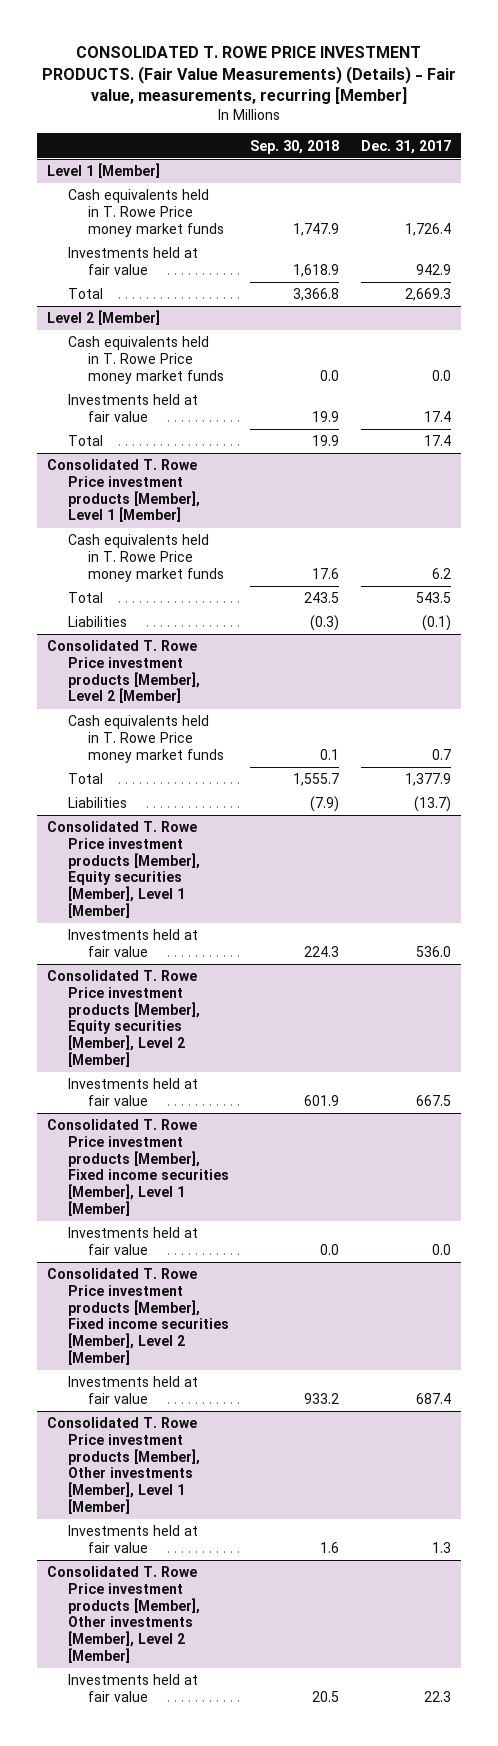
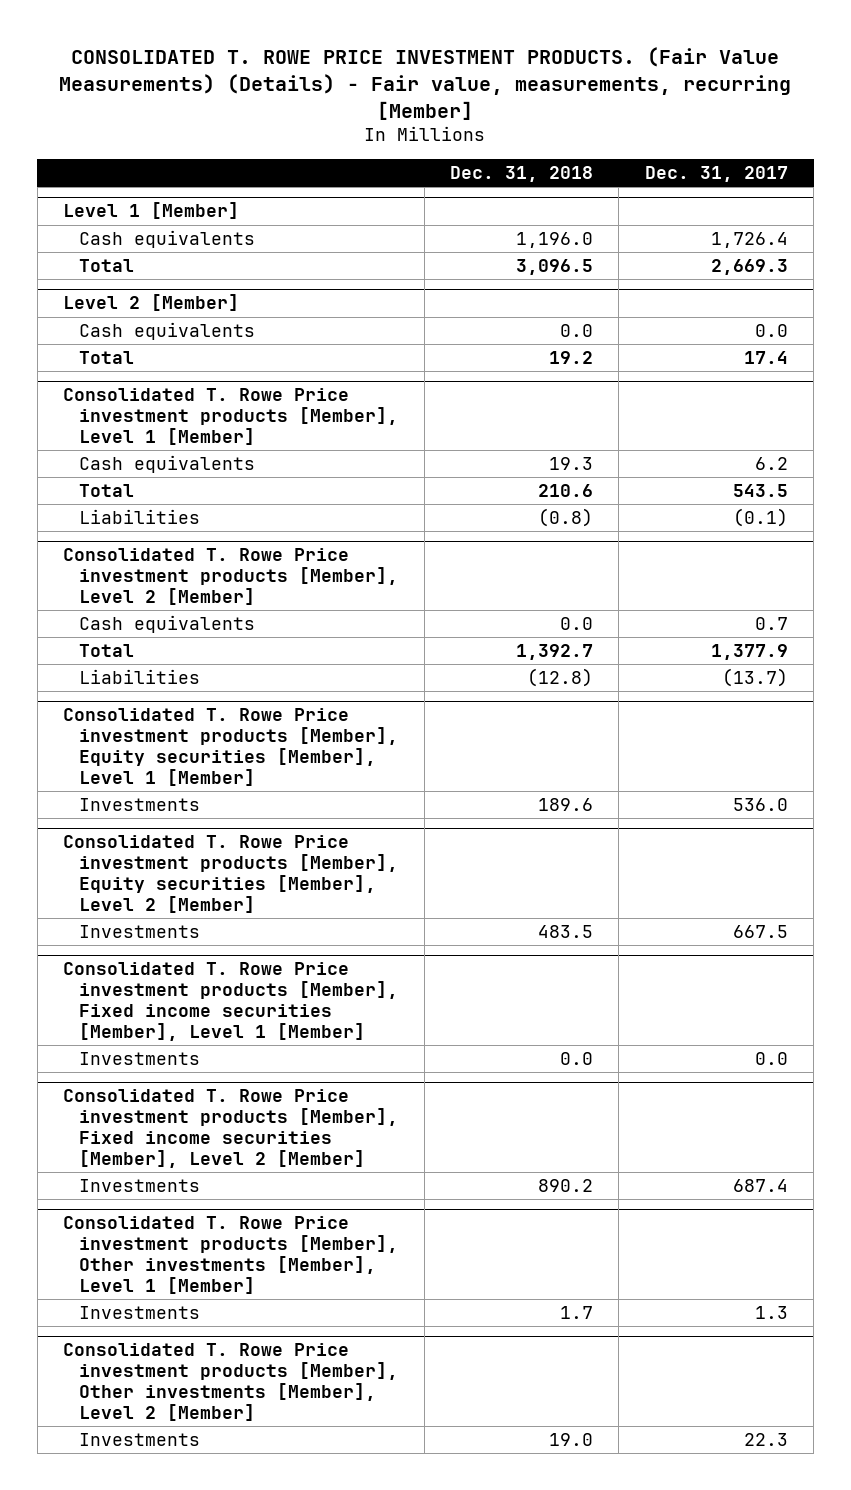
[250,139,340,154] Sep. 30, 2018 -> none
none -> [450,165,594,182] Dec. 31, 2018
[67,247,198,275] Investments held at fair value -> none
[67,189,225,237] Cash equivalents held in T. Rowe Price money market funds -> [79,230,256,249] Cash equivalents
[67,394,198,422] Investments held at fair value -> none
[67,336,225,384] Cash equivalents held in T. Rowe Price money market funds -> [79,322,256,341] Cash equivalents
[67,534,225,582] Cash equivalents held in T. Rowe Price money market funds -> [79,455,256,474] Cash equivalents
[67,715,225,763] Cash equivalents held in T. Rowe Price money market funds -> [79,615,256,634] Cash equivalents
[67,929,198,957] Investments held at fair value -> [79,798,201,812] Investments
[67,1078,198,1106] Investments held at fair value -> [79,925,201,939] Investments
[67,1227,198,1255] Investments held at fair value -> none
none -> [79,1052,201,1066] Investments
[67,1376,198,1404] Investments held at fair value -> [79,1179,201,1193] Investments
[67,1525,198,1553] Investments held at fair value -> none
none -> [79,1306,201,1320] Investments
[67,1674,198,1702] Investments held at fair value -> [79,1433,201,1447] Investments

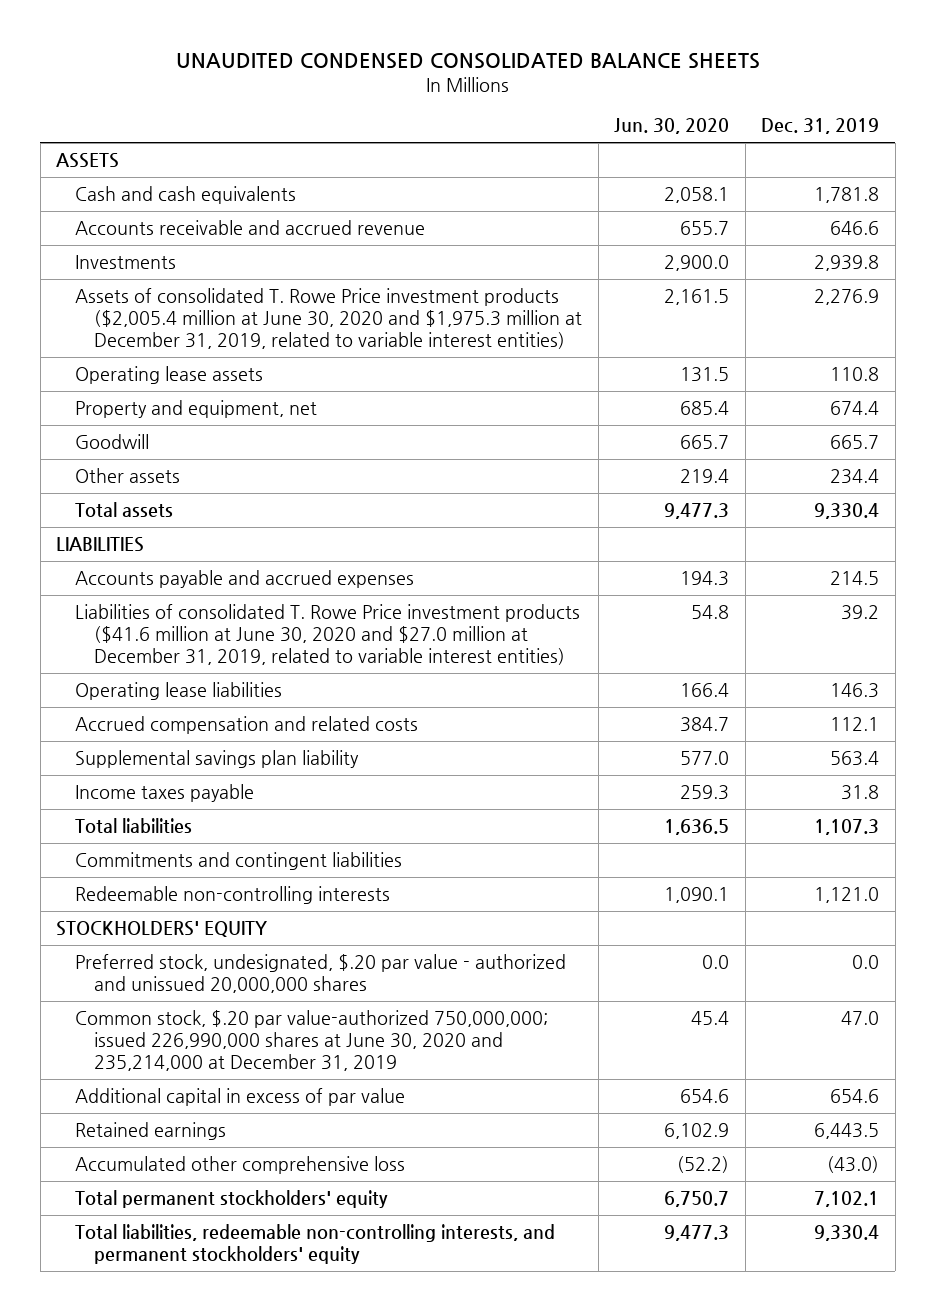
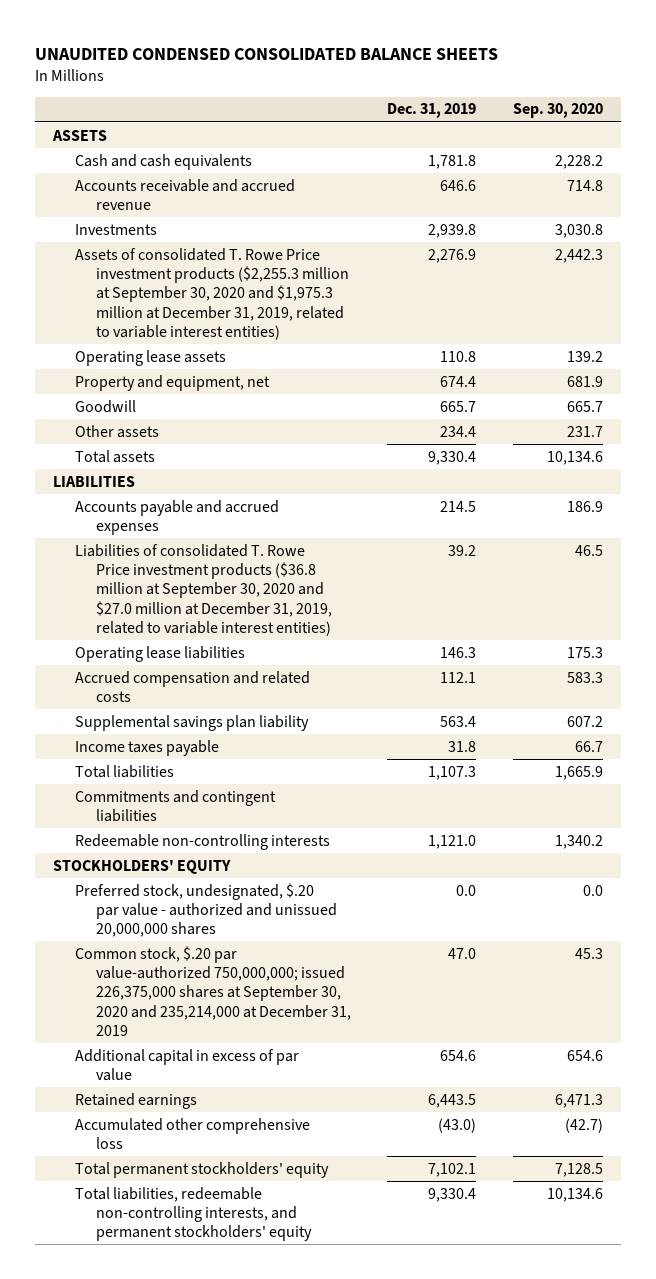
[614,118,730,135] Jun. 30, 2020 -> none
none -> [513,103,604,119] Sep. 30, 2020
[75,288,582,350] Assets of consolidated T. Rowe Price investment products ($2,005.4 million at June 30, 2020 and $1,975.3 million at December 31, 2019, related to variable interest entities) -> [74,247,349,341] Assets of consolidated T. Rowe Price investment products ($2,255.3 million at September 30, 2020 and $1,975.3 million at December 31, 2019, related to variable interest entities)
[75,604,581,666] Liabilities of consolidated T. Rowe Price investment products ($41.6 million at June 30, 2020 and $27.0 million at December 31, 2019, related to variable interest entities) -> [74,543,332,637] Liabilities of consolidated T. Rowe Price investment products ($36.8 million at September 30, 2020 and $27.0 million at December 31, 2019, related to variable interest entities)
[75,1010,549,1072] Common stock, $.20 par value-authorized 750,000,000; issued 226,990,000 shares at June 30, 2020 and 235,214,000 at December 31, 2019 -> [74,945,351,1037] Common stock, $.20 par value-authorized 750,000,000; issued 226,375,000 shares at September 30, 2020 and 235,214,000 at December 31, 2019

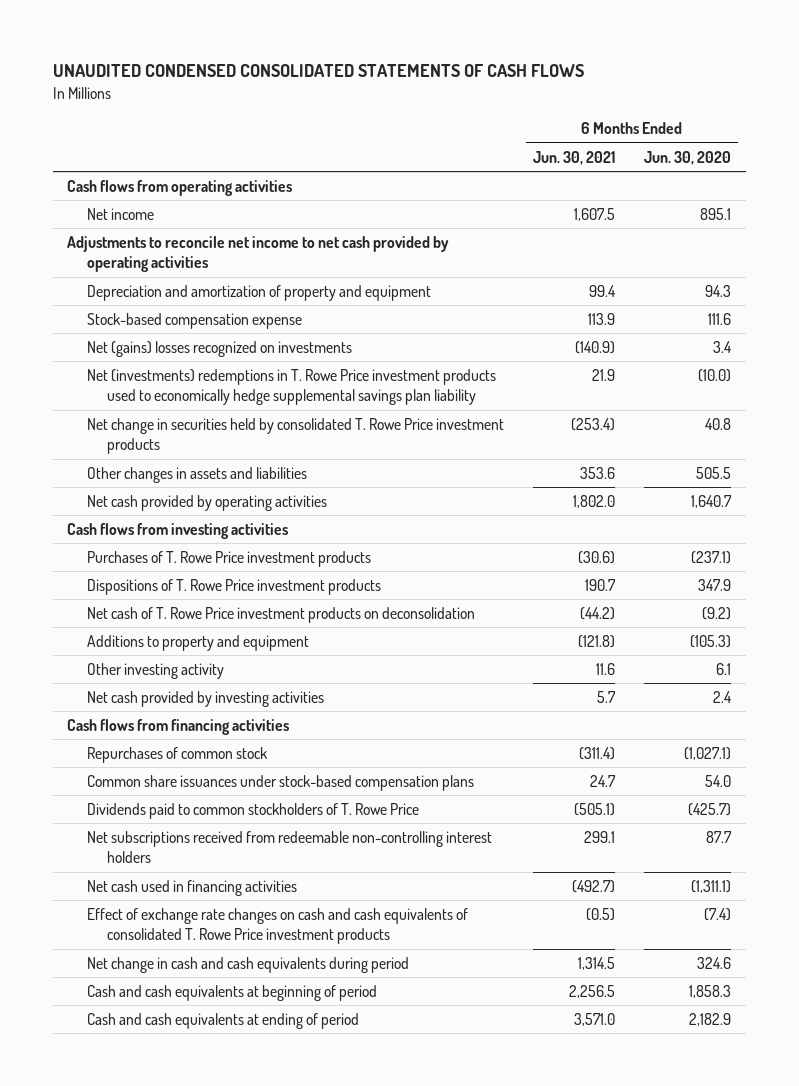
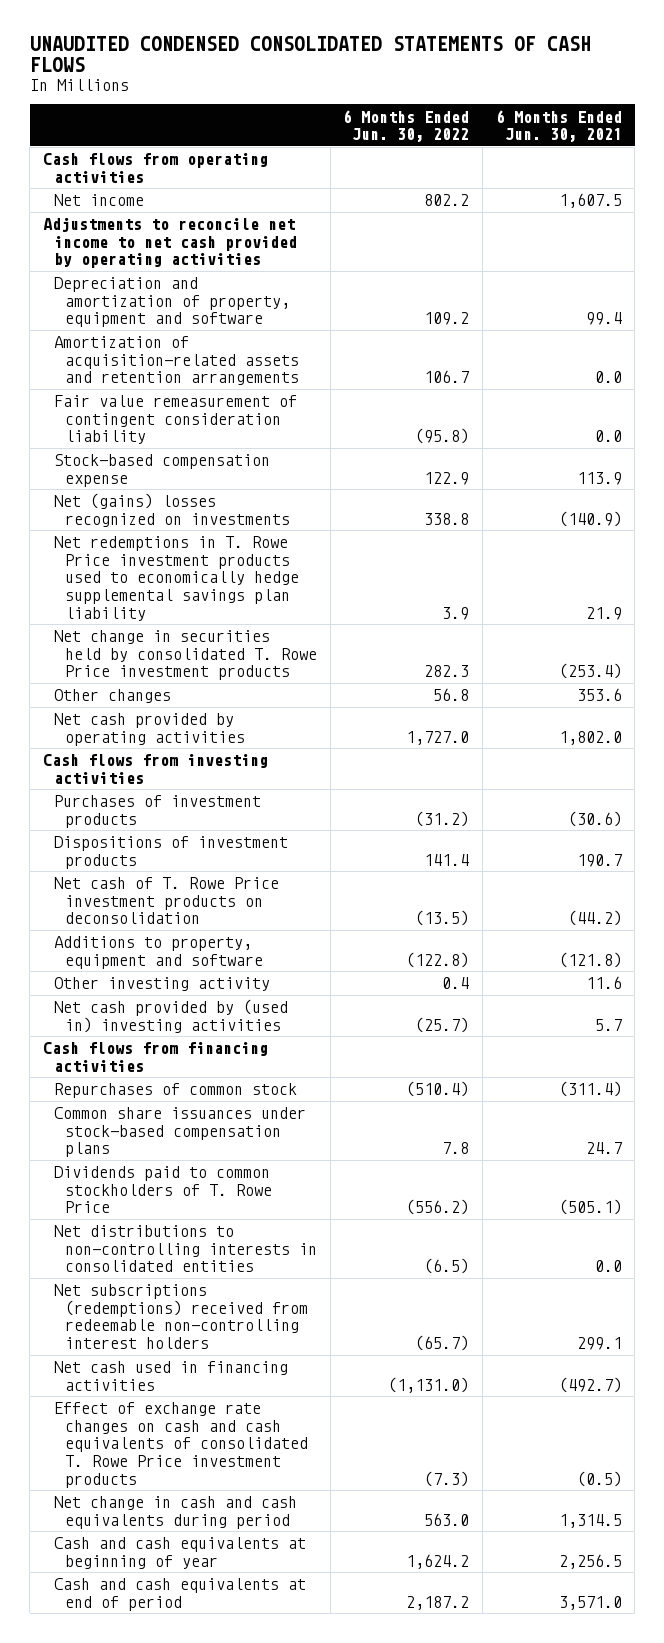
[644,150,732,165] Jun. 30, 2020 -> none
none -> [343,109,470,143] 6 Months Ended Jun. 30, 2022
[87,284,432,301] Depreciation and amortization of property and equipment -> [53,277,290,328] Depreciation and amortization of property, equipment and software
none -> [53,336,299,386] Amortization of acquisition-related assets and retention arrangements
none -> [53,395,297,445] Fair value remeasurement of contingent consideration liability
[87,368,497,406] Net (investments) redemptions in T. Rowe Price investment products used to economically hedge supplemental savings plan liability -> [53,536,299,621] Net redemptions in T. Rowe Price investment products used to economically hedge supplemental savings plan liability
[87,466,308,483] Other changes in assets and liabilities -> [53,689,171,704] Other changes
[87,550,372,567] Purchases of T. Rowe Price investment products -> [53,795,261,828] Purchases of investment products
[87,578,382,595] Dispositions of T. Rowe Price investment products -> [53,836,288,869] Dispositions of investment products
[87,634,310,651] Additions to property and equipment -> [53,936,263,969] Additions to property, equipment and software
[87,690,325,707] Net cash provided by investing activities -> [53,999,288,1033] Net cash provided by (used in) investing activities
none -> [53,1225,317,1273] Net distributions to non-controlling interests in consolidated entities
[87,830,493,864] Net subscriptions received from redeemable non-controlling interest holders -> [53,1284,308,1350] Net subscriptions (redemptions) received from redeemable non-controlling interest holders
[87,984,378,1001] Cash and cash equivalents at beginning of period -> [53,1537,306,1569] Cash and cash equivalents at beginning of year
[87,1012,360,1029] Cash and cash equivalents at ending of period -> [53,1578,306,1611] Cash and cash equivalents at end of period

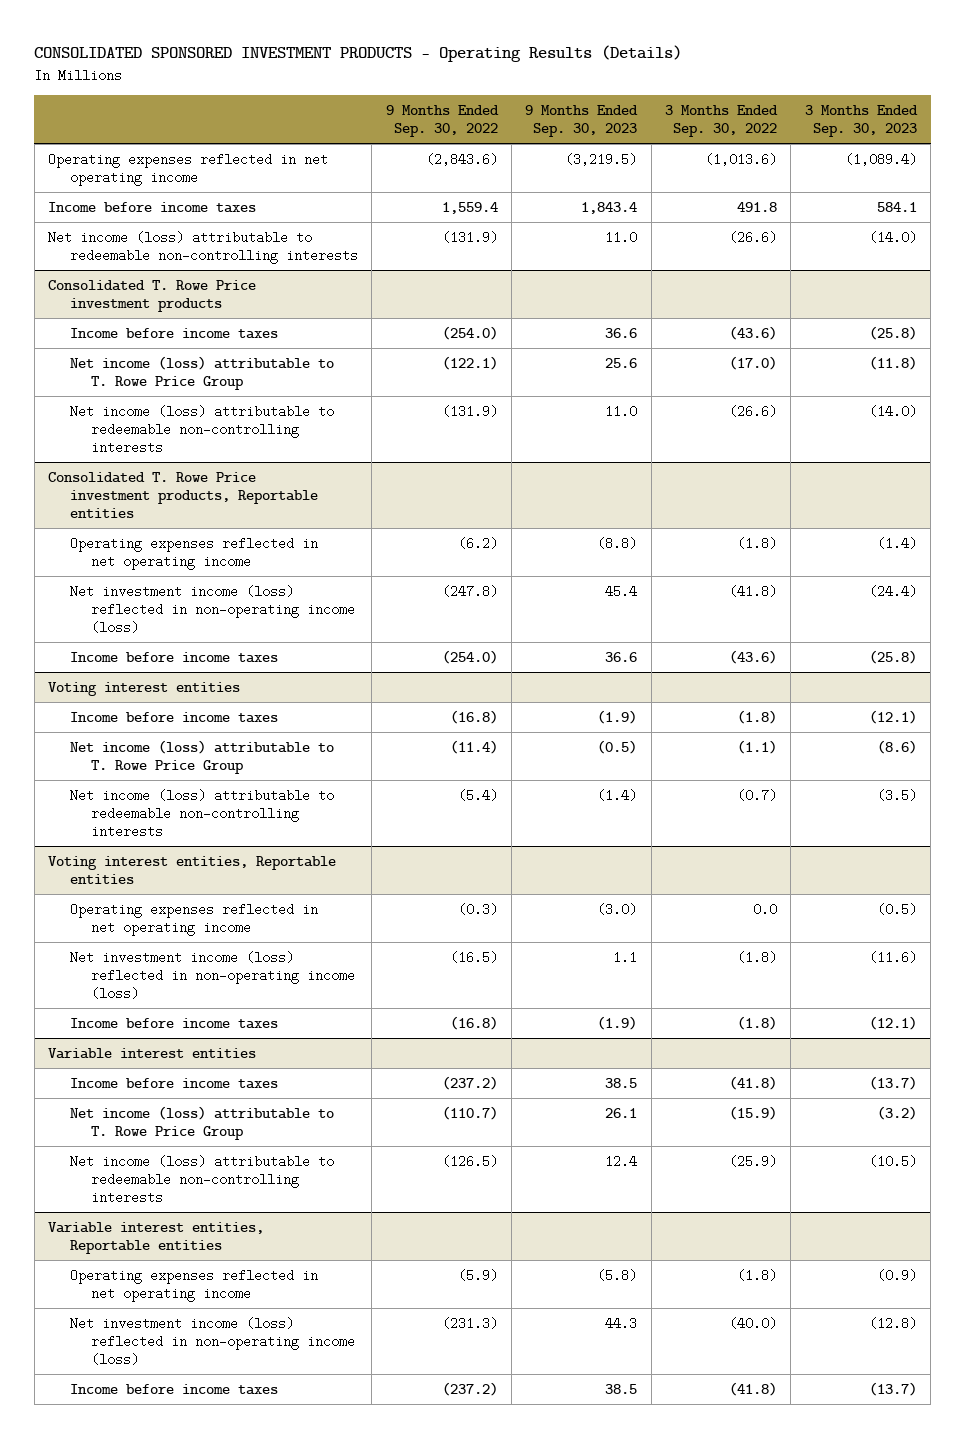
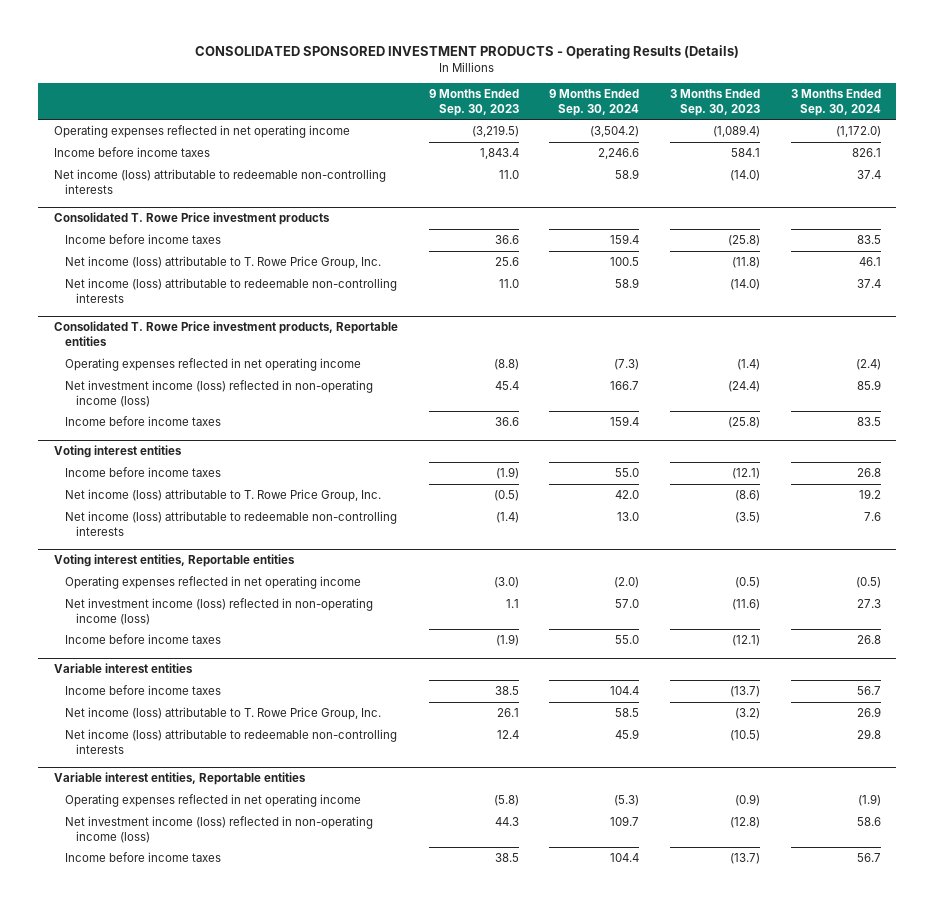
[385,104,499,138] 9 Months Ended Sep. 30, 2022 -> none
[665,104,779,138] 3 Months Ended Sep. 30, 2022 -> none
none -> [549,89,640,116] 9 Months Ended Sep. 30, 2024
none -> [790,89,881,116] 3 Months Ended Sep. 30, 2024
[69,355,334,390] Net income (loss) attributable to T. Rowe Price Group -> [64,255,381,269] Net income (loss) attributable to T. Rowe Price Group, Inc.
[69,739,334,774] Net income (loss) attributable to T. Rowe Price Group -> [64,488,381,502] Net income (loss) attributable to T. Rowe Price Group, Inc.
[69,1105,334,1140] Net income (loss) attributable to T. Rowe Price Group -> [64,706,381,720] Net income (loss) attributable to T. Rowe Price Group, Inc.

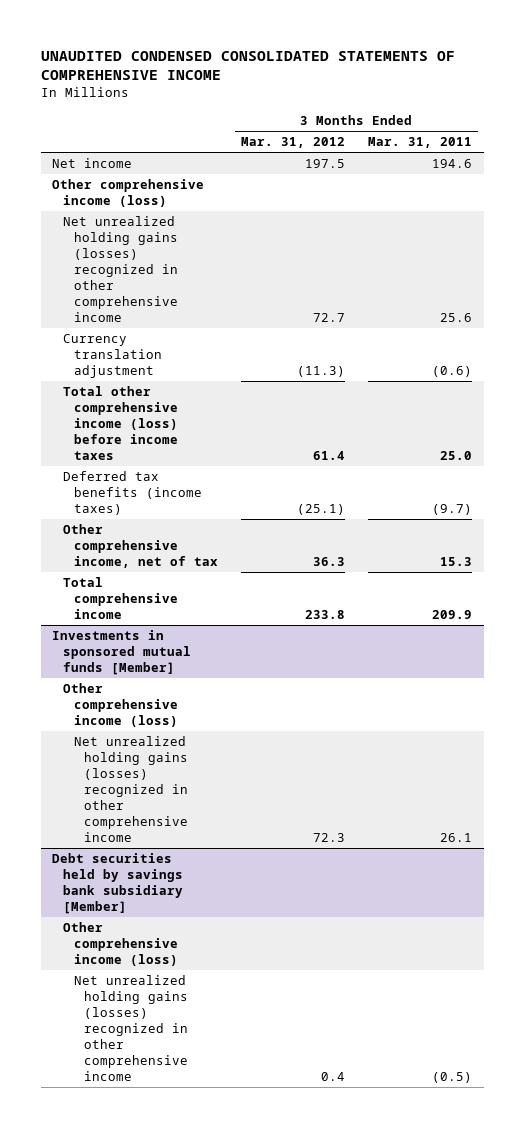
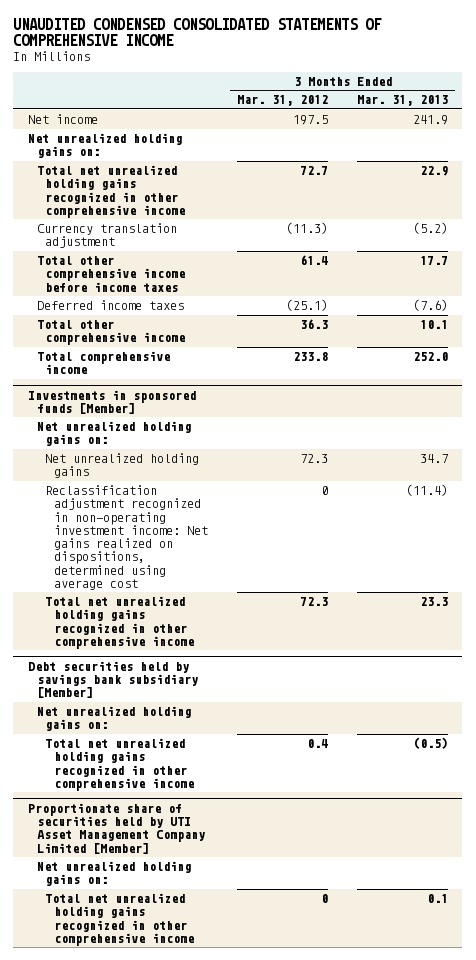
[368,137,473,149] Mar. 31, 2011 -> none
none -> [356,95,448,107] Mar. 31, 2013
[52,179,205,208] Other comprehensive income (loss) -> none
none -> [27,133,182,159] Net unrealized holding gains on:
[63,216,178,323] Net unrealized holding gains (losses) recognized in other comprehensive income -> [36,165,186,218] Total net unrealized holding gains recognized in other comprehensive income
[63,386,178,461] Total other comprehensive income (loss) before income taxes -> [36,256,186,292] Total other comprehensive income before income taxes
[63,471,202,516] Deferred tax benefits (income taxes) -> [36,300,184,311] Deferred income taxes
[63,524,218,569] Other comprehensive income, net of tax -> [36,320,186,346] Total other comprehensive income
[63,683,178,728] Other comprehensive income (loss) -> none
[52,630,192,676] Investments in sponsored mutual funds [Member] -> [27,389,196,415] Investments in sponsored funds [Member]
none -> [36,421,191,447] Net unrealized holding gains on:
none -> [45,453,200,479] Net unrealized holding gains
none -> [45,485,209,590] Reclassification adjustment recognized in non-operating investment income: Net gains realized on dispositions, determined using average cost
[73,736,189,843] Net unrealized holding gains (losses) recognized in other comprehensive income -> [45,596,195,649] Total net unrealized holding gains recognized in other comprehensive income
[63,922,178,967] Other comprehensive income (loss) -> none
none -> [36,706,191,732] Net unrealized holding gains on:
[73,975,189,1082] Net unrealized holding gains (losses) recognized in other comprehensive income -> [45,738,195,791] Total net unrealized holding gains recognized in other comprehensive income
none -> [27,802,205,854] Proportionate share of securities held by UTI Asset Management Company Limited [Member]
none -> [36,861,191,887] Net unrealized holding gains on:
none -> [45,893,195,946] Total net unrealized holding gains recognized in other comprehensive income

